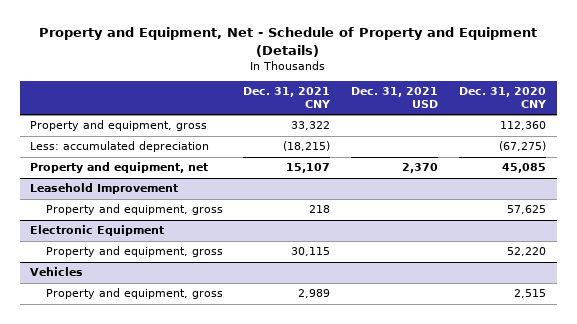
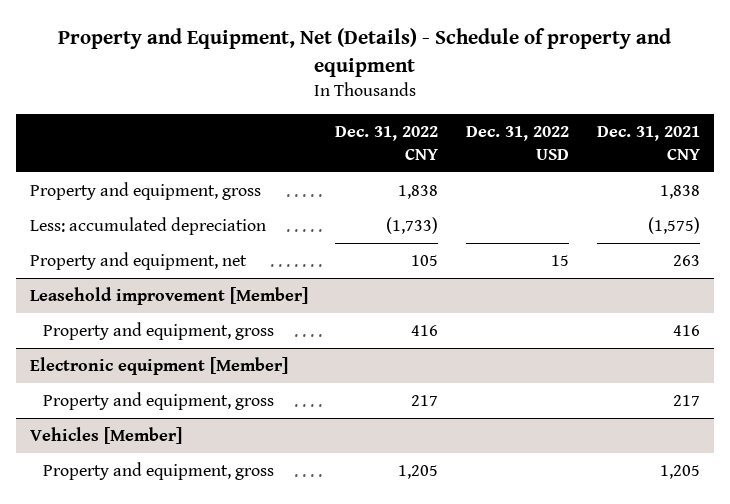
[39,27,538,57] Property and Equipment, Net - Schedule of Property and Equipment (Details) -> [57,27,671,77] Property and Equipment, Net (Details) - Schedule of property and equipment
[351,86,439,109] Dec. 31, 2021 USD -> none
[459,86,548,109] Dec. 31, 2020 CNY -> none
none -> [335,126,439,160] Dec. 31, 2022 CNY
none -> [466,126,570,160] Dec. 31, 2022 USD
[291,121,331,131] 33,322 -> [660,185,701,200] 1,838
[283,141,331,152] (18,215) -> [648,217,701,235] (1,575)
[286,163,331,174] 15,107 -> [673,255,701,267] 263
[30,183,179,195] Leasehold Improvement -> [29,287,308,306] Leasehold improvement [Member]
[309,205,331,214] 218 -> [673,325,701,337] 416
[30,225,165,237] Electronic Equipment -> [29,357,288,376] Electronic equipment [Member]
[291,247,331,257] 30,115 -> [673,395,701,407] 217
[30,267,84,277] Vehicles -> [29,427,182,445] Vehicles [Member]
[298,289,331,299] 2,989 -> [660,465,701,480] 1,205

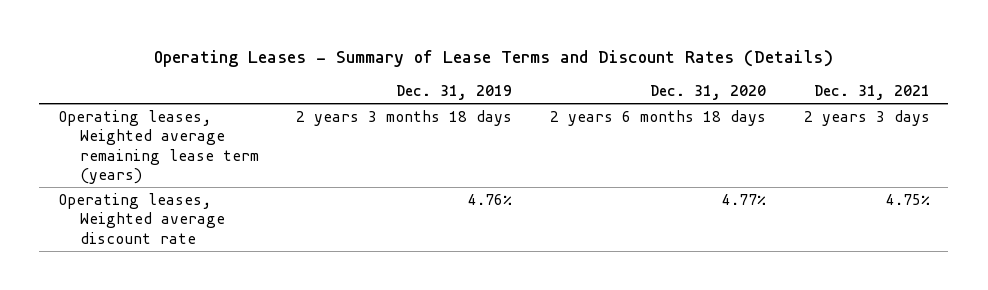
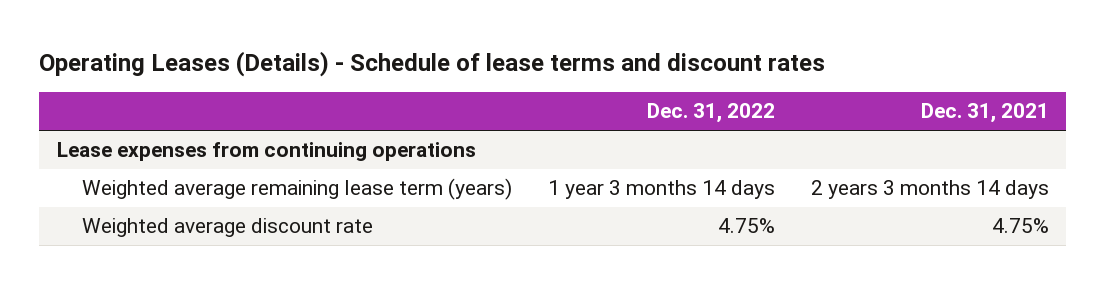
[153,50,833,68] Operating Leases - Summary of Lease Terms and Discount Rates (Details) -> [38,51,825,78] Operating Leases (Details) - Schedule of lease terms and discount rates
[396,85,513,101] Dec. 31, 2019 -> none
[649,85,766,101] Dec. 31, 2020 -> none
none -> [646,103,775,124] Dec. 31, 2022
none -> [56,142,476,162] Lease expenses from continuing operations
[58,109,259,185] Operating leases, Weighted average remaining lease term (years) -> [82,178,513,201] Weighted average remaining lease term (years)
[803,109,930,126] 2 years 3 days -> [810,180,1049,200] 2 years 3 months 14 days
[58,192,225,244] Operating leases, Weighted average discount rate -> [82,218,374,238] Weighted average discount rate

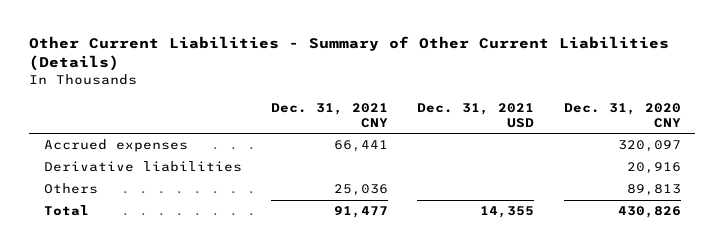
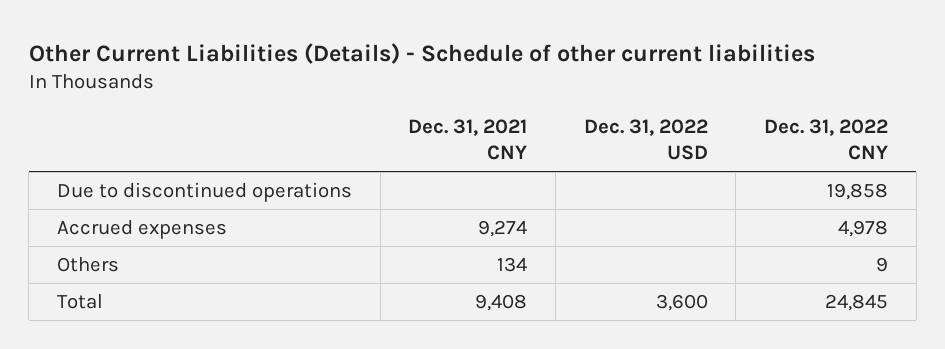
[29,36,670,72] Other Current Liabilities - Summary of Other Current Liabilities (Details) -> [28,42,815,64] Other Current Liabilities (Details) - Schedule of other current liabilities
[417,102,535,128] Dec. 31, 2021 USD -> none
[563,102,681,128] Dec. 31, 2020 CNY -> none
none -> [583,119,708,161] Dec. 31, 2022 USD
none -> [763,119,888,161] Dec. 31, 2022 CNY
[43,161,242,173] Derivative liabilities -> none
none -> [56,181,352,202] Due to discontinued operations
[334,140,389,153] 66,441 -> [478,219,528,237] 9,274
[334,184,389,197] 25,036 -> [497,256,528,272] 134
[334,206,389,219] 91,477 -> [475,293,528,311] 9,408

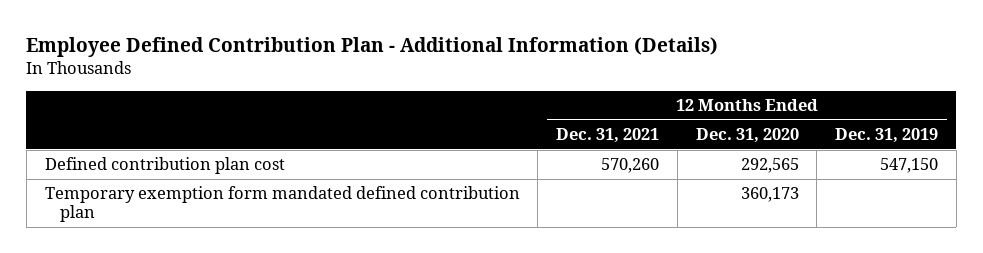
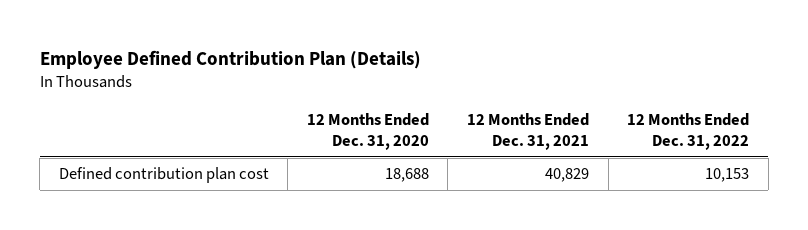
[26,37,719,58] Employee Defined Contribution Plan - Additional Information (Details) -> [39,50,421,70] Employee Defined Contribution Plan (Details)
[834,128,938,144] Dec. 31, 2019 -> none
none -> [627,112,750,150] 12 Months Ended Dec. 31, 2022
[44,186,520,223] Temporary exemption form mandated defined contribution plan -> none
[601,158,660,174] 570,260 -> [545,168,590,183] 40,829
[740,158,799,174] 292,565 -> [384,168,429,183] 18,688

